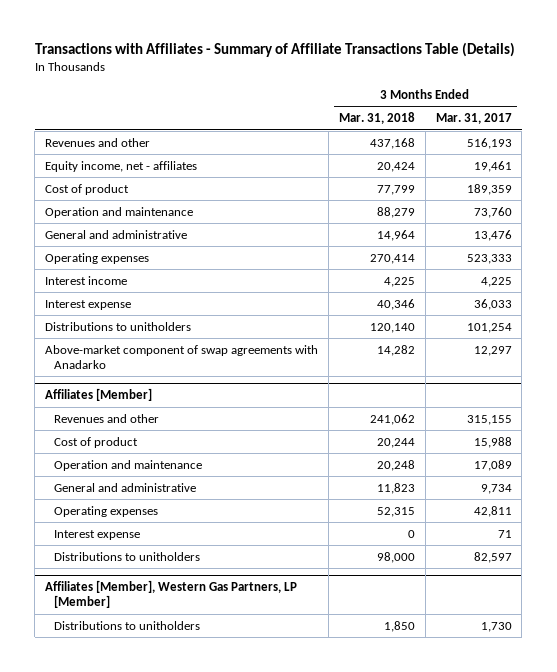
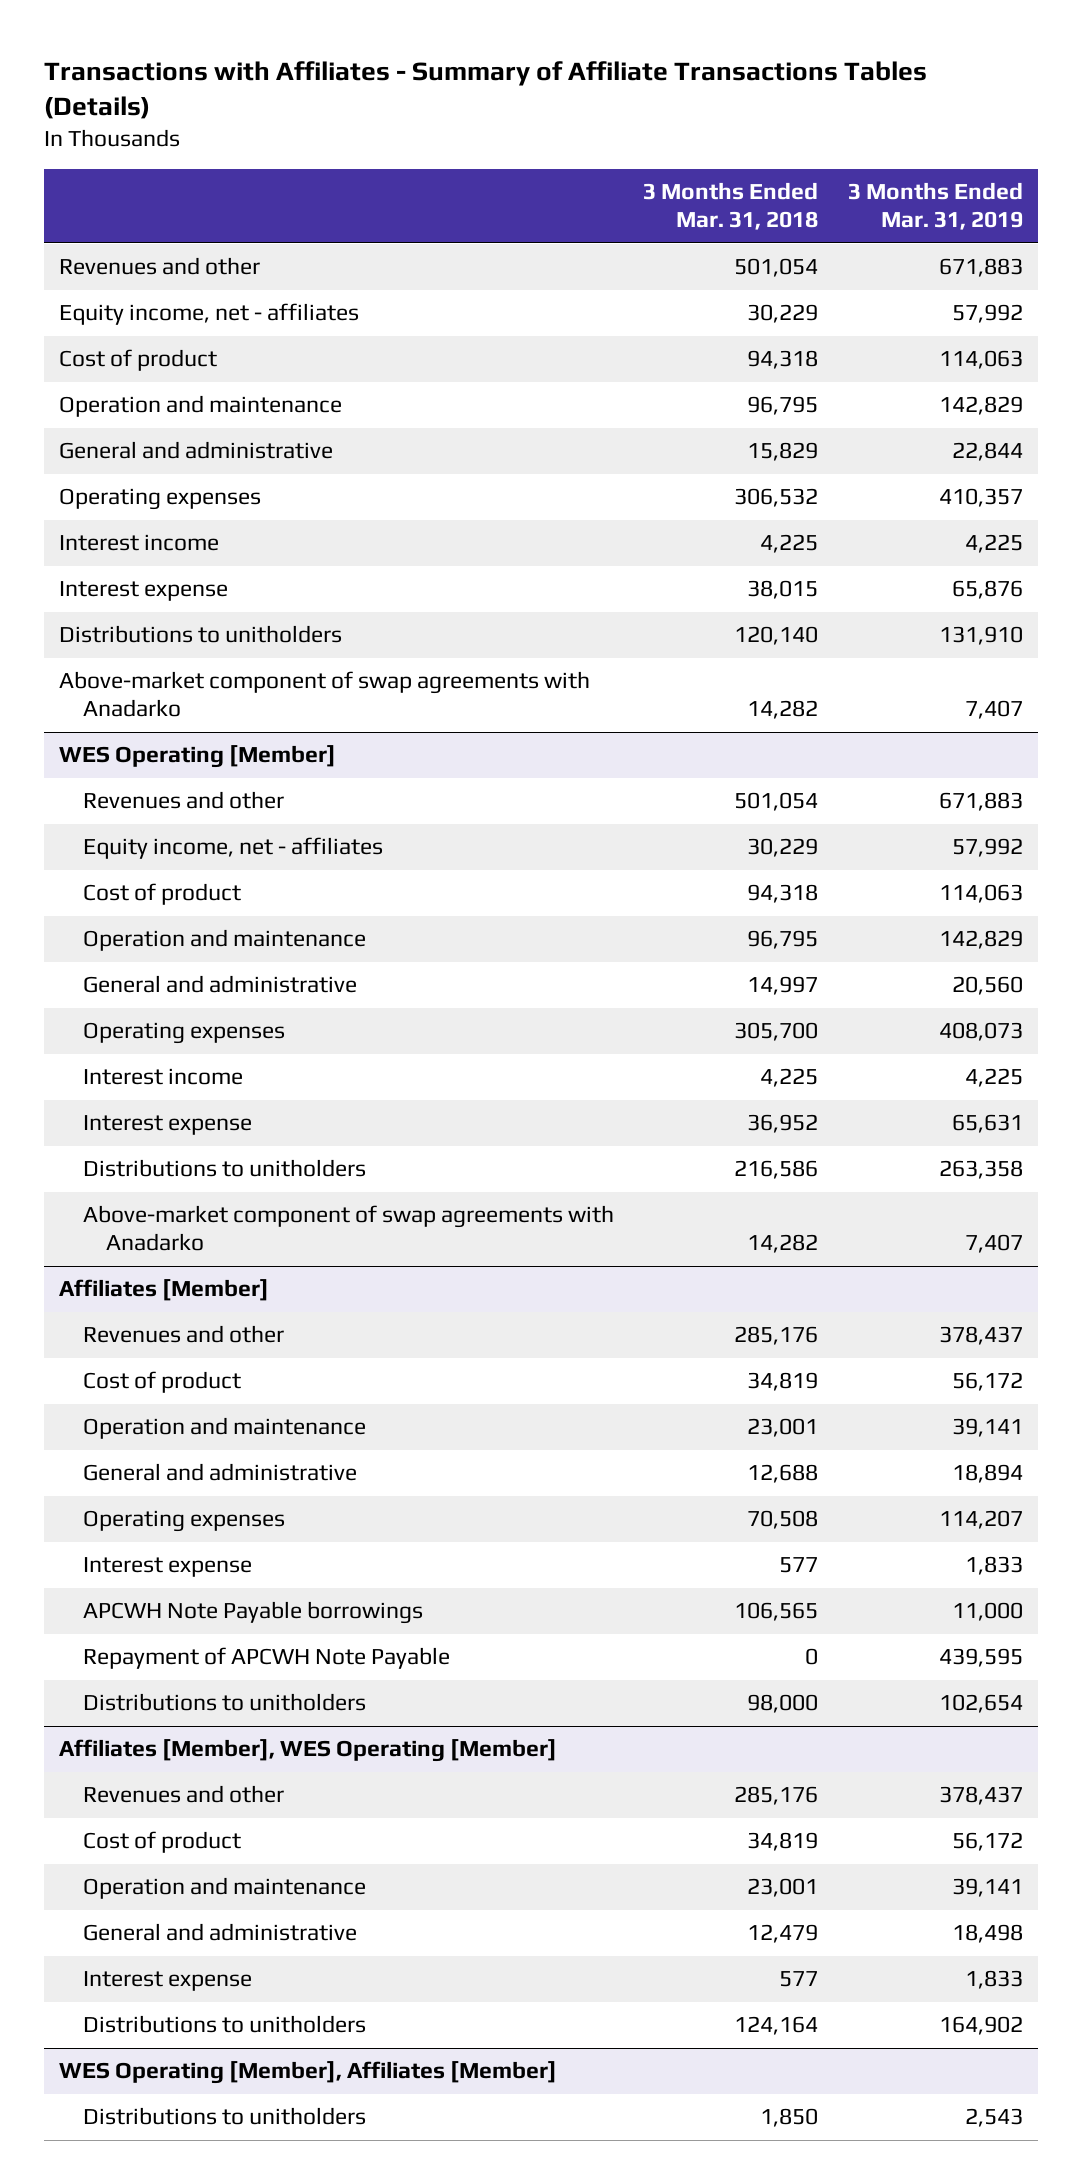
[34,42,515,58] Transactions with Affiliates - Summary of Affiliate Transactions Table (Details) -> [44,60,928,120] Transactions with Affiliates - Summary of Affiliate Transactions Tables (Details)
[435,113,512,125] Mar. 31, 2017 -> none
none -> [848,182,1024,231] 3 Months Ended Mar. 31, 2019
[369,137,415,149] 437,168 -> [734,258,819,278] 501,054
[376,161,415,172] 20,424 -> [747,304,819,324] 30,229
[376,184,415,195] 77,799 -> [747,350,819,370] 94,318
[376,206,415,218] 88,279 -> [747,396,819,416] 96,795
[376,229,415,241] 14,964 -> [747,442,819,462] 15,829
[369,253,415,264] 270,414 -> [734,488,819,508] 306,532
[376,298,415,310] 40,346 -> [747,580,819,600] 38,015
none -> [58,745,336,769] WES Operating [Member]
none -> [82,791,284,810] Revenues and other
none -> [82,837,383,860] Equity income, net - affiliates
none -> [82,883,241,906] Cost of product
none -> [82,929,366,952] Operation and maintenance
none -> [82,975,357,994] General and administrative
none -> [82,1022,285,1045] Operating expenses
none -> [82,1068,243,1086] Interest income
none -> [82,1115,252,1136] Interest expense
none -> [82,1159,366,1178] Distributions to unitholders
none -> [82,1205,614,1252] Above-market component of swap agreements with Anadarko
[369,413,415,425] 241,062 -> [734,1326,819,1346] 285,176
[376,437,415,448] 20,244 -> [747,1372,819,1392] 34,819
[376,459,415,471] 20,248 -> [747,1418,819,1438] 23,001
[376,482,415,494] 11,823 -> [747,1464,819,1484] 12,688
[376,506,415,517] 52,315 -> [747,1510,819,1530] 70,508
[407,529,415,538] 0 -> [779,1557,819,1574] 577
none -> [82,1601,423,1625] APCWH Note Payable borrowings
none -> [82,1647,450,1670] Repayment of APCWH Note Payable
[44,580,297,609] Affiliates [Member], Western Gas Partners, LP [Member] -> none
none -> [58,1739,557,1763] Affiliates [Member], WES Operating [Member]
none -> [82,1785,284,1804] Revenues and other
none -> [82,1831,241,1854] Cost of product
none -> [82,1877,366,1900] Operation and maintenance
none -> [82,1923,357,1942] General and administrative
none -> [82,1971,252,1992] Interest expense
none -> [82,2015,366,2034] Distributions to unitholders
none -> [58,2061,557,2085] WES Operating [Member], Affiliates [Member]

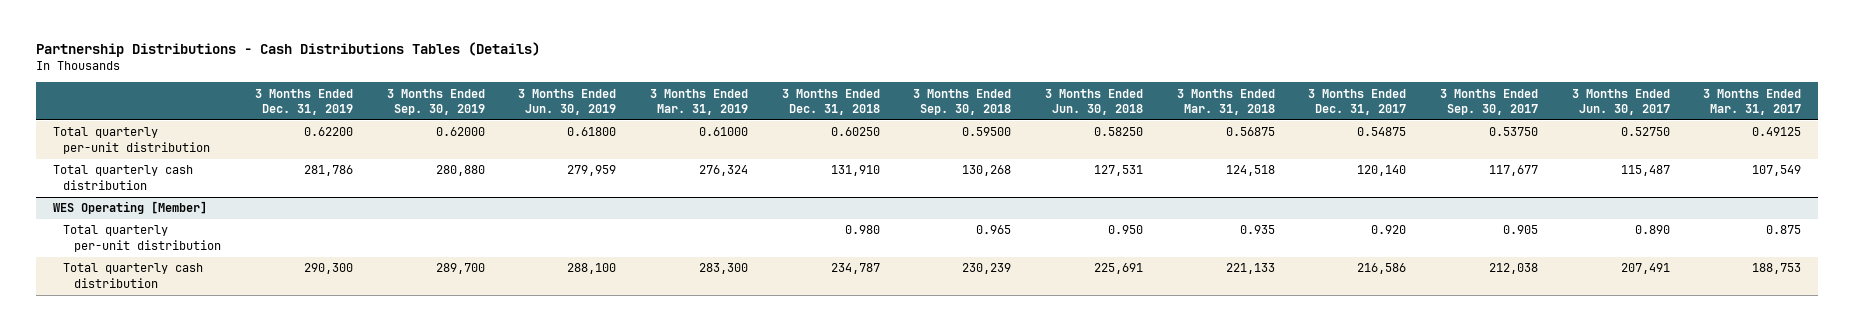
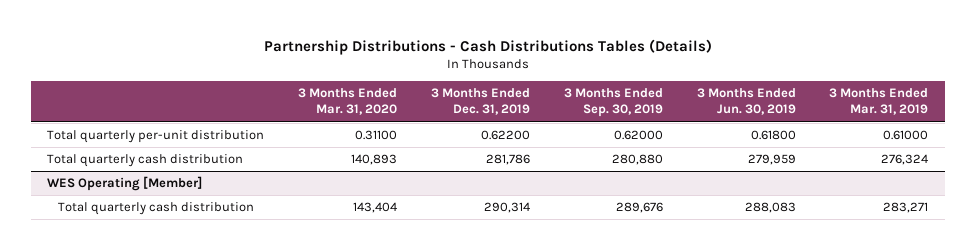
[781,88,880,116] 3 Months Ended Dec. 31, 2018 -> none
[913,88,1012,116] 3 Months Ended Sep. 30, 2018 -> none
[1045,88,1144,116] 3 Months Ended Jun. 30, 2018 -> none
[1176,88,1275,116] 3 Months Ended Mar. 31, 2018 -> none
[1308,88,1407,116] 3 Months Ended Dec. 31, 2017 -> none
[1440,88,1539,116] 3 Months Ended Sep. 30, 2017 -> none
[1571,88,1670,116] 3 Months Ended Jun. 30, 2017 -> none
[1703,88,1802,116] 3 Months Ended Mar. 31, 2017 -> none
none -> [298,88,398,116] 3 Months Ended Mar. 31, 2020
[63,225,222,252] Total quarterly per-unit distribution -> none
[304,263,354,275] 290,300 -> [484,202,531,214] 290,314
[435,263,485,275] 289,700 -> [615,202,663,214] 289,676
[567,263,617,275] 288,100 -> [744,202,796,214] 288,083
[699,263,749,275] 283,300 -> [883,202,929,214] 283,271

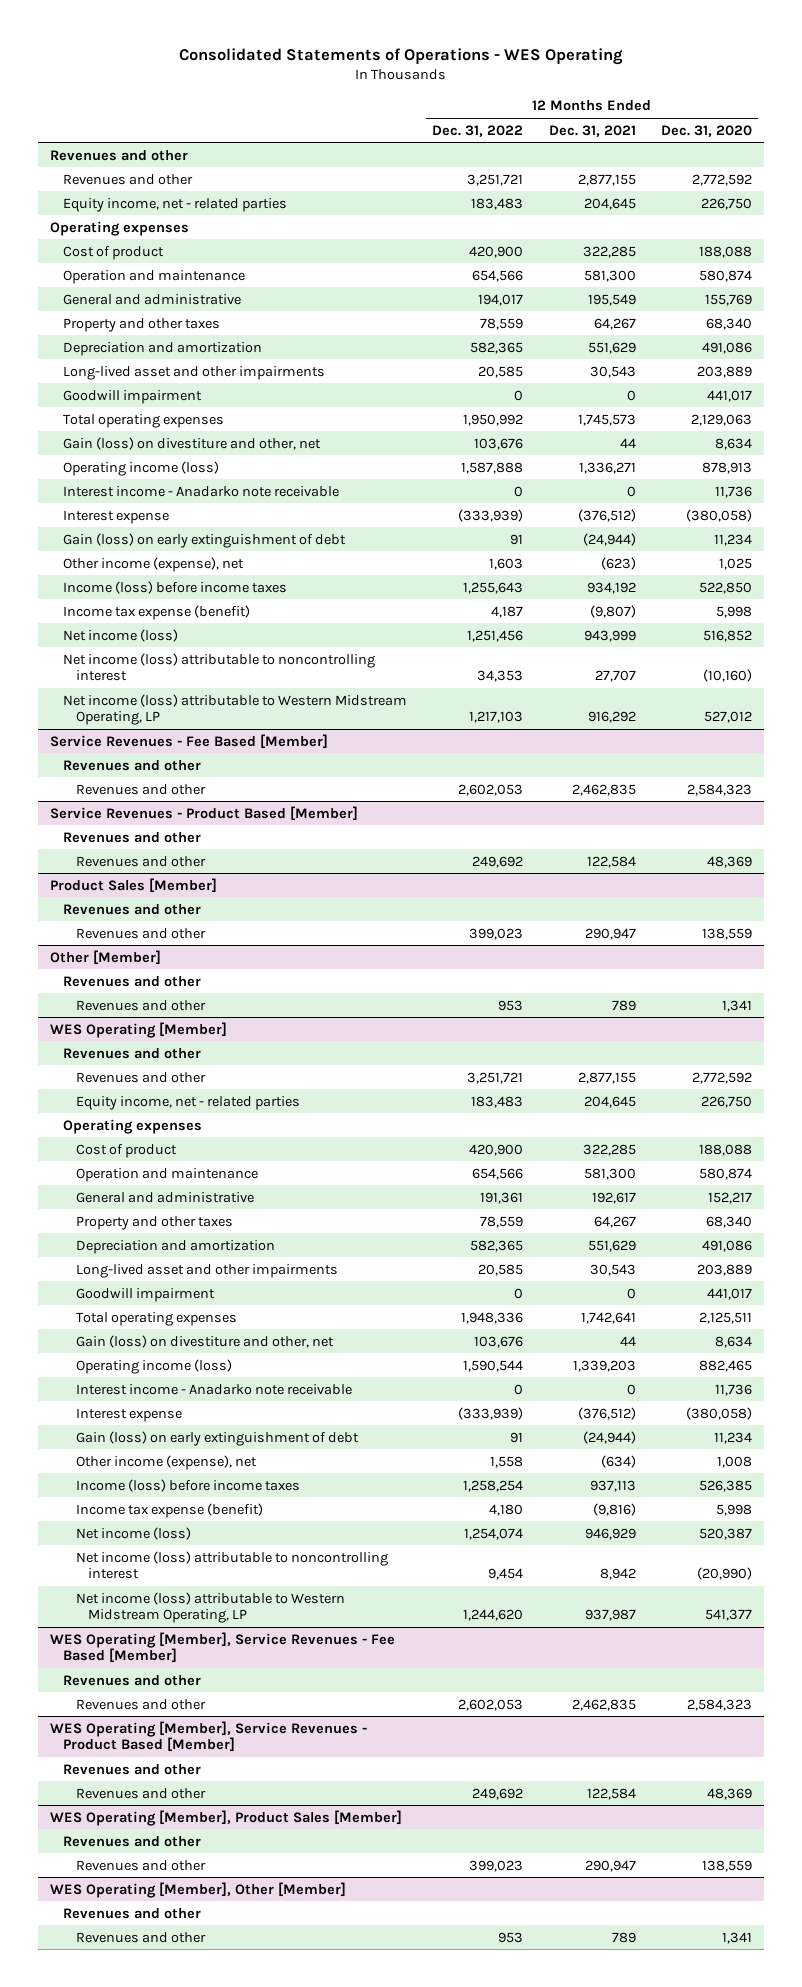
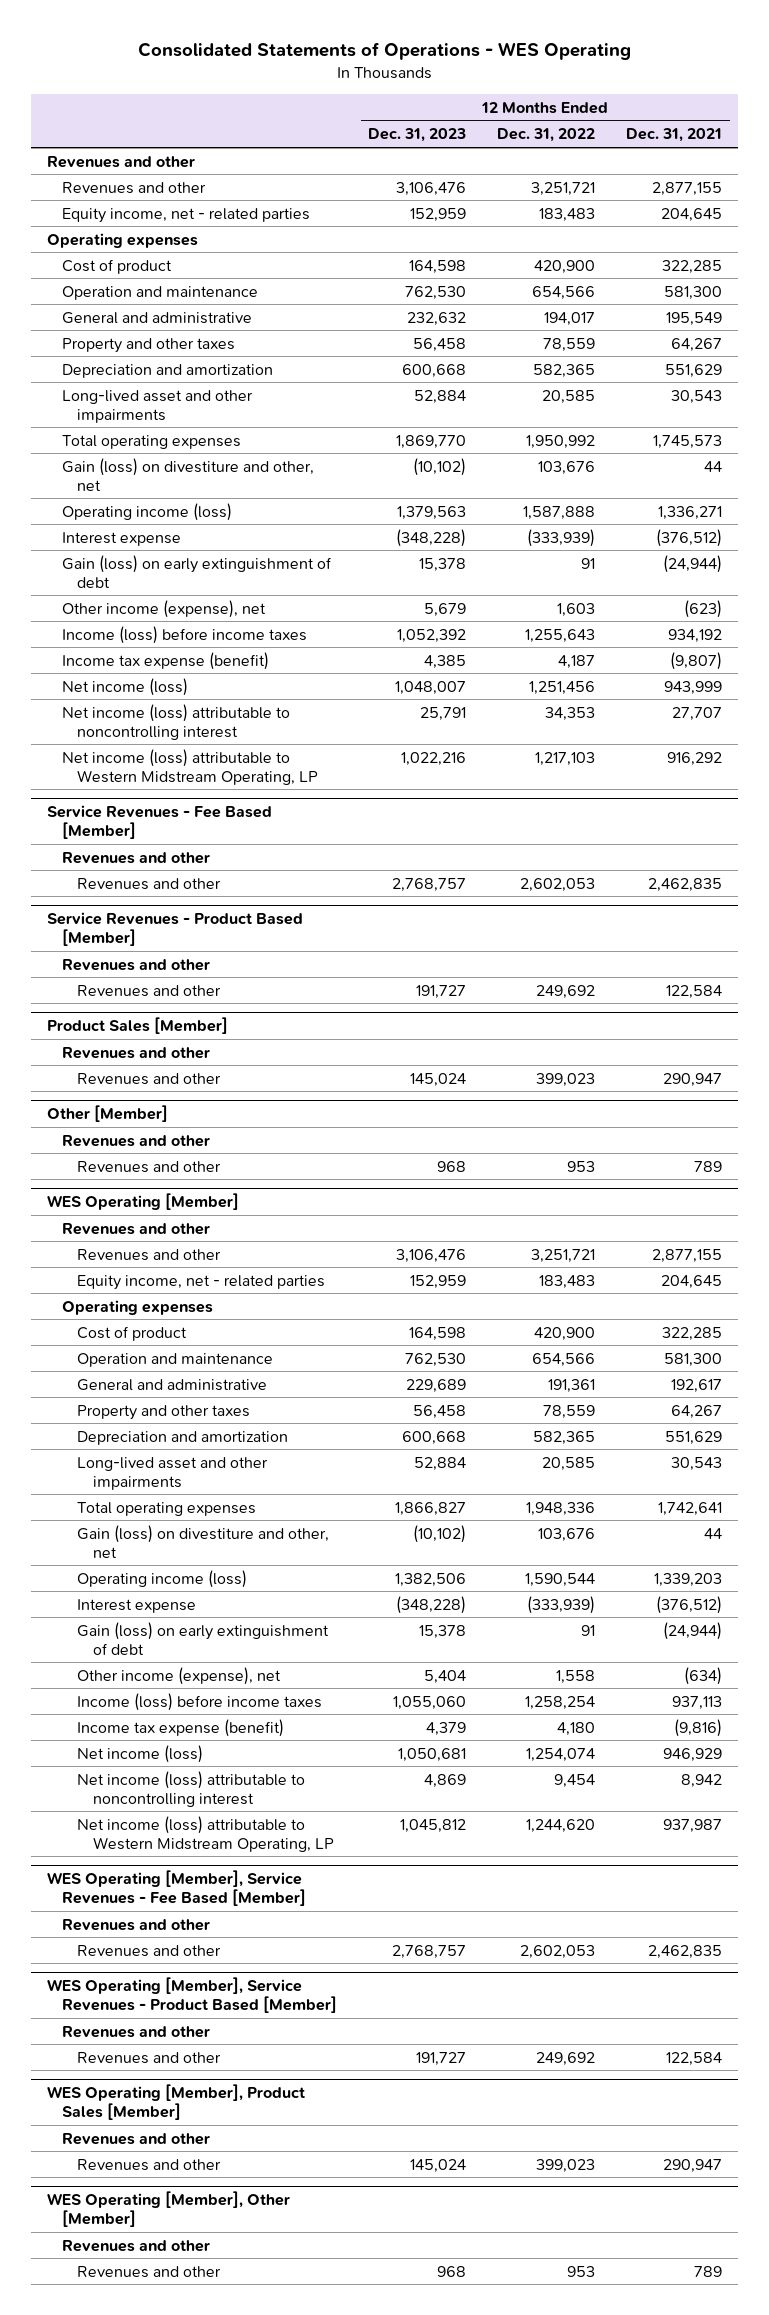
[660,124,752,137] Dec. 31, 2020 -> none
none -> [368,128,467,143] Dec. 31, 2023
[62,389,202,404] Goodwill impairment -> none
[62,485,339,497] Interest income - Anadarko note receivable -> none
[75,1287,215,1302] Goodwill impairment -> none
[75,1383,352,1395] Interest income - Anadarko note receivable -> none

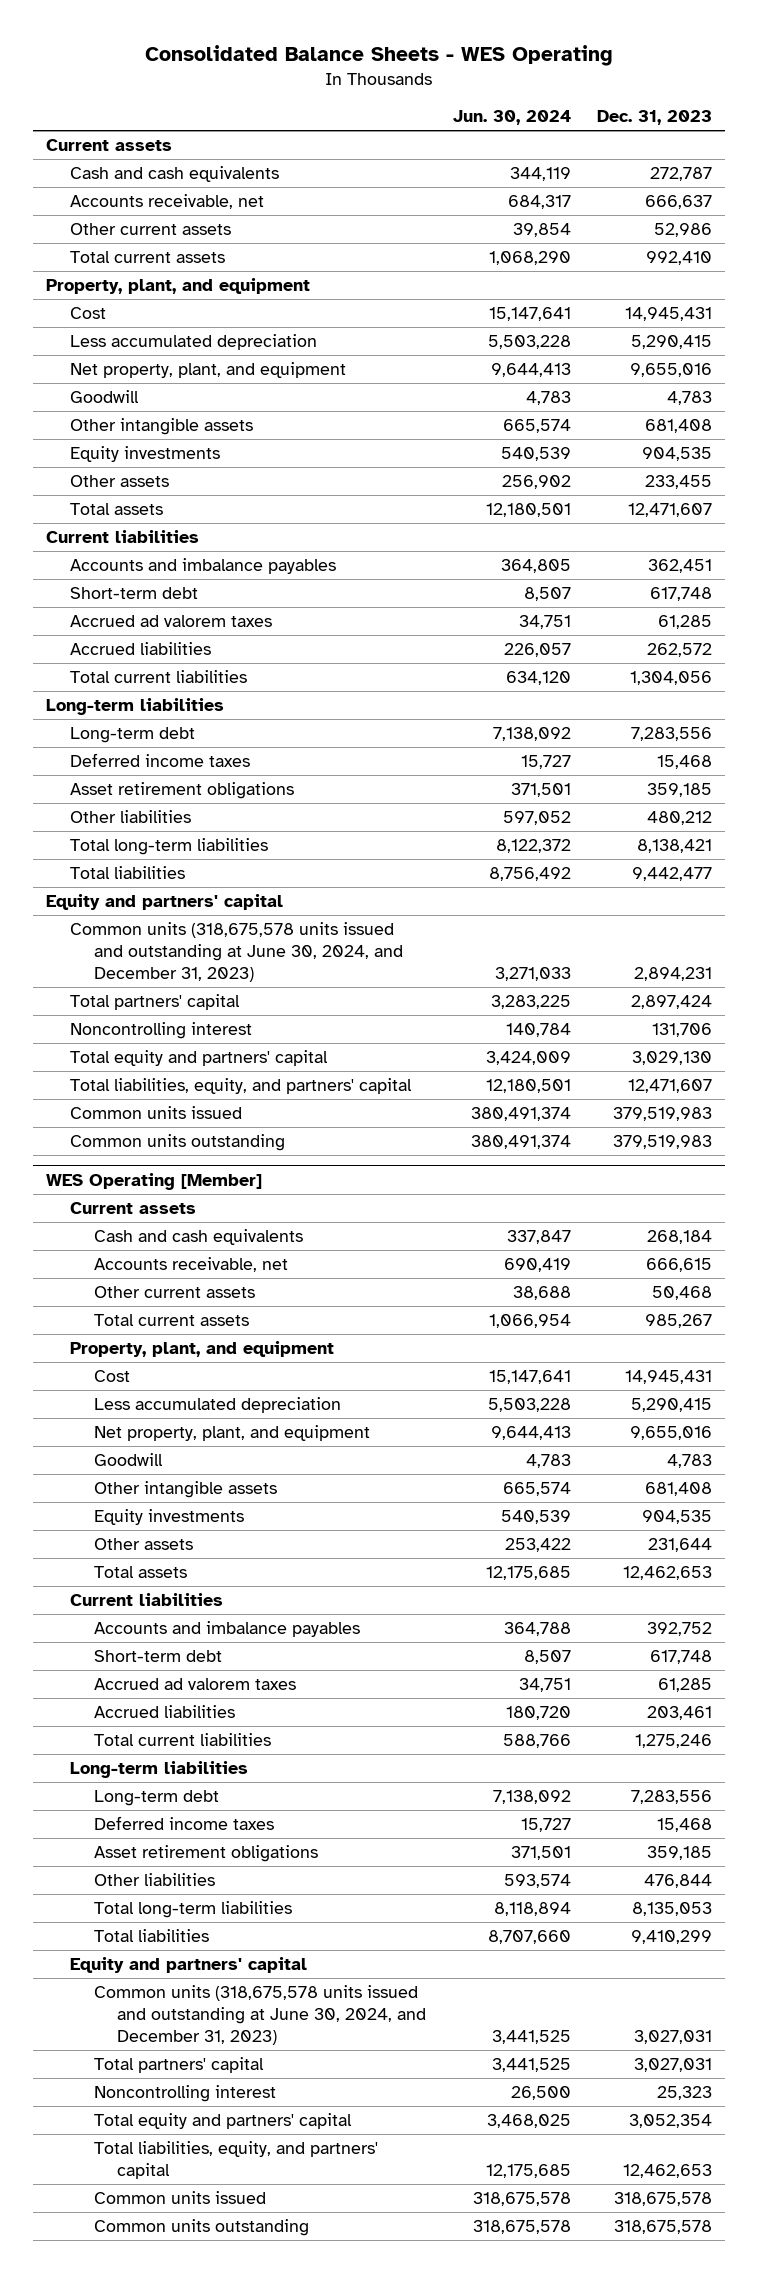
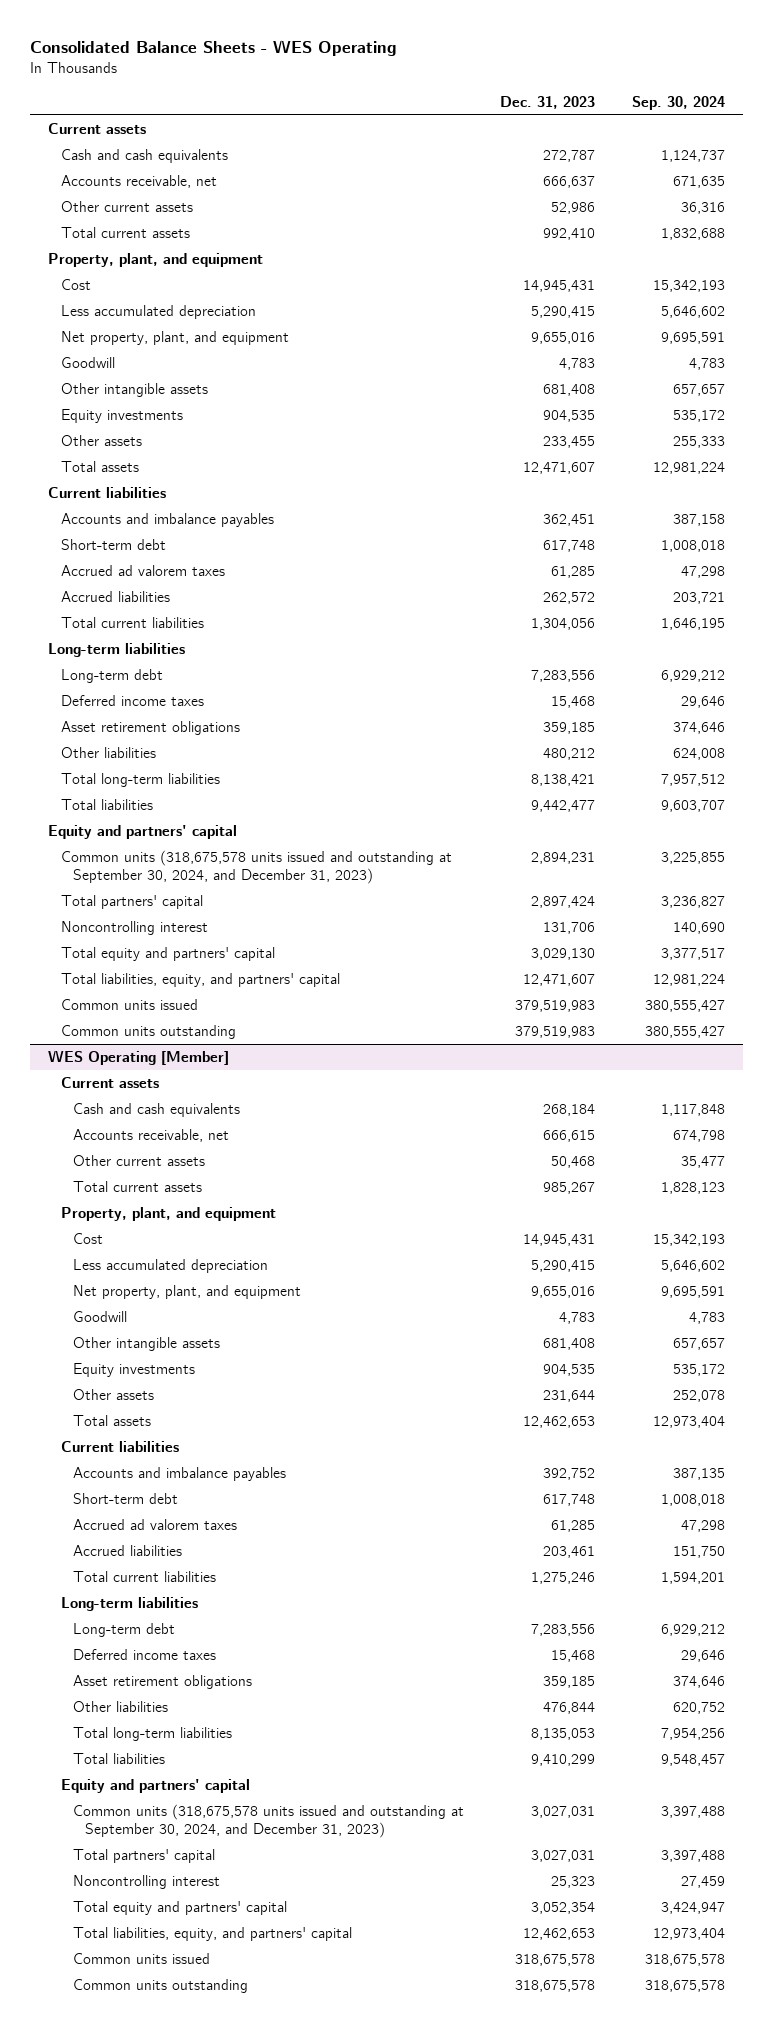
[452,110,571,126] Jun. 30, 2024 -> none
none -> [631,95,725,110] Sep. 30, 2024
[69,921,403,982] Common units (318,675,578 units issued and outstanding at June 30, 2024, and December 31, 2023) -> [60,850,452,884] Common units (318,675,578 units issued and outstanding at September 30, 2024, and December 31, 2023)
[93,1984,427,2045] Common units (318,675,578 units issued and outstanding at June 30, 2024, and December 31, 2023) -> [72,1804,464,1838] Common units (318,675,578 units issued and outstanding at September 30, 2024, and December 31, 2023)

